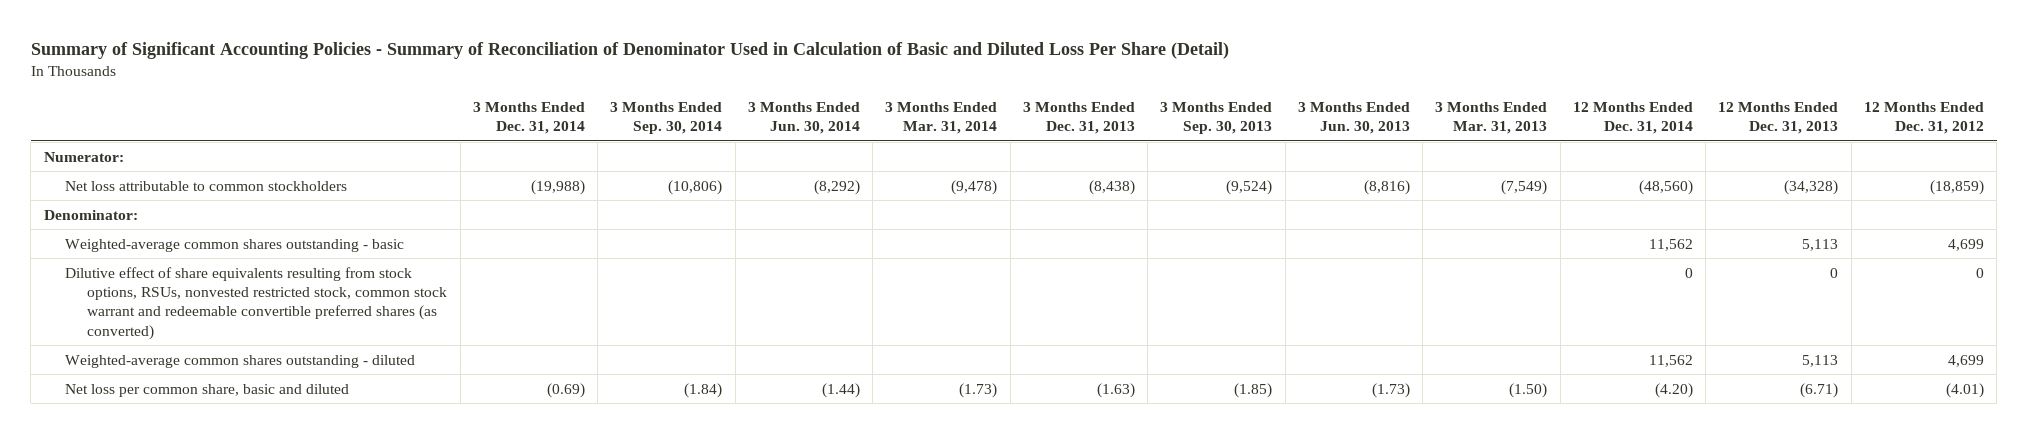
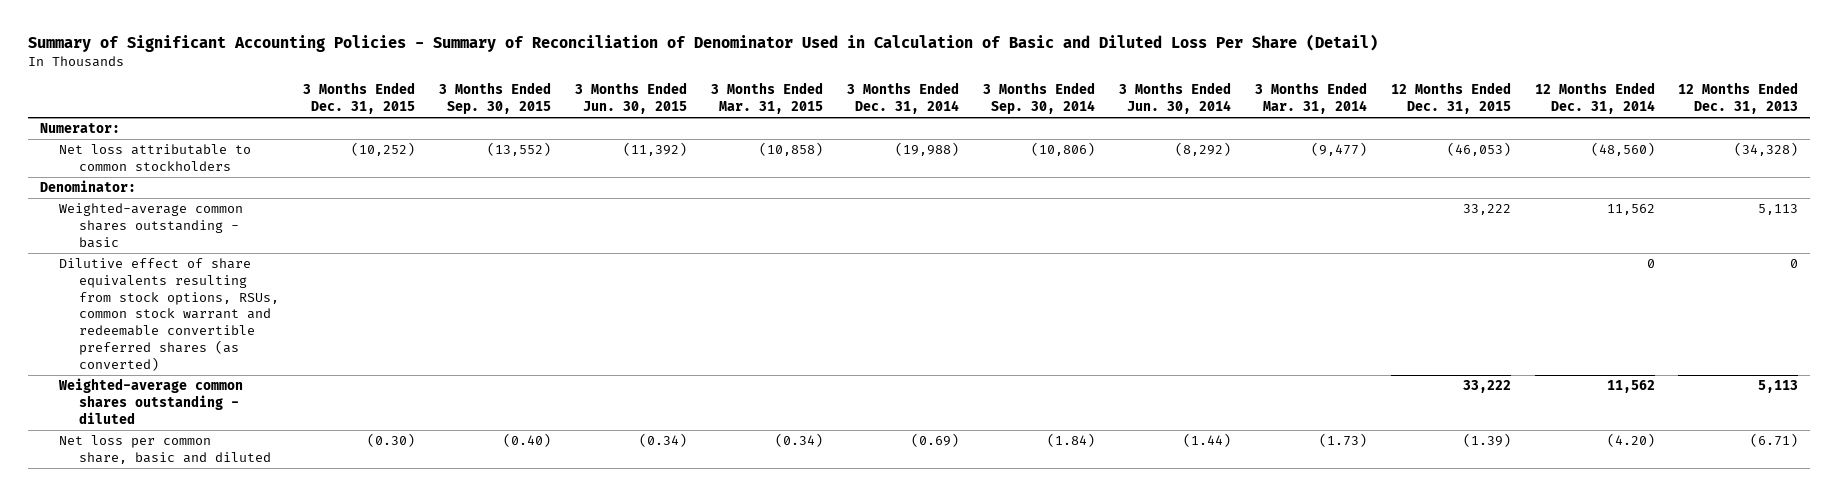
[1022,101,1135,135] 3 Months Ended Dec. 31, 2013 -> none
[1160,101,1273,135] 3 Months Ended Sep. 30, 2013 -> none
[1297,101,1410,135] 3 Months Ended Jun. 30, 2013 -> none
[1435,101,1548,135] 3 Months Ended Mar. 31, 2013 -> none
[1863,101,1984,135] 12 Months Ended Dec. 31, 2012 -> none
none -> [302,82,415,115] 3 Months Ended Dec. 31, 2015
none -> [438,82,551,115] 3 Months Ended Sep. 30, 2015
none -> [574,82,687,115] 3 Months Ended Jun. 30, 2015
none -> [710,82,823,115] 3 Months Ended Mar. 31, 2015
none -> [1390,82,1511,115] 12 Months Ended Dec. 31, 2015
[951,179,998,195] (9,478) -> [1310,142,1367,157] (9,477)
[65,266,448,340] Dilutive effect of share equivalents resulting from stock options, RSUs, nonvested restricted stock, common stock warrant and redeemable convertible preferred shares (as converted) -> [59,258,279,371] Dilutive effect of share equivalents resulting from stock options, RSUs, common stock warrant and redeemable convertible preferred shares (as converted)

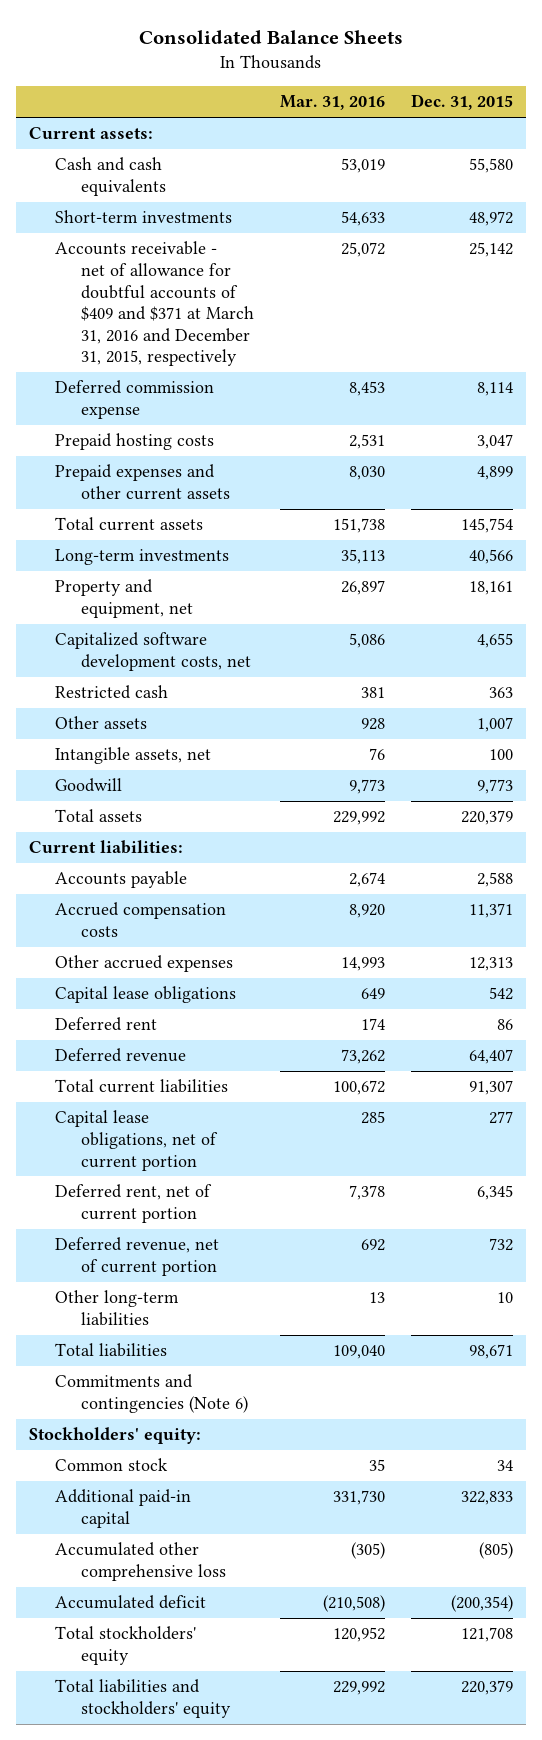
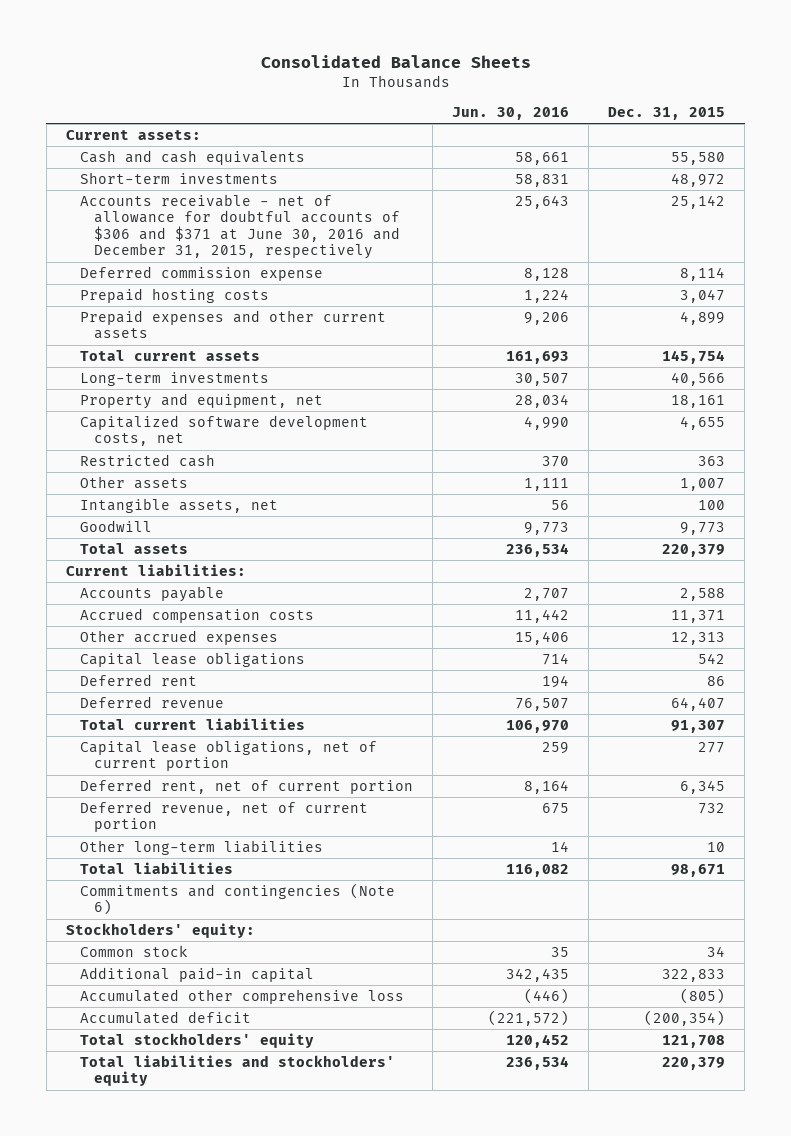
[279,95,385,111] Mar. 31, 2016 -> none
none -> [452,107,570,121] Jun. 30, 2016
[55,241,255,367] Accounts receivable - net of allowance for doubtful accounts of $409 and $371 at March 31, 2016 and December 31, 2015, respectively -> [80,194,401,260] Accounts receivable - net of allowance for doubtful accounts of $306 and $371 at June 30, 2016 and December 31, 2015, respectively

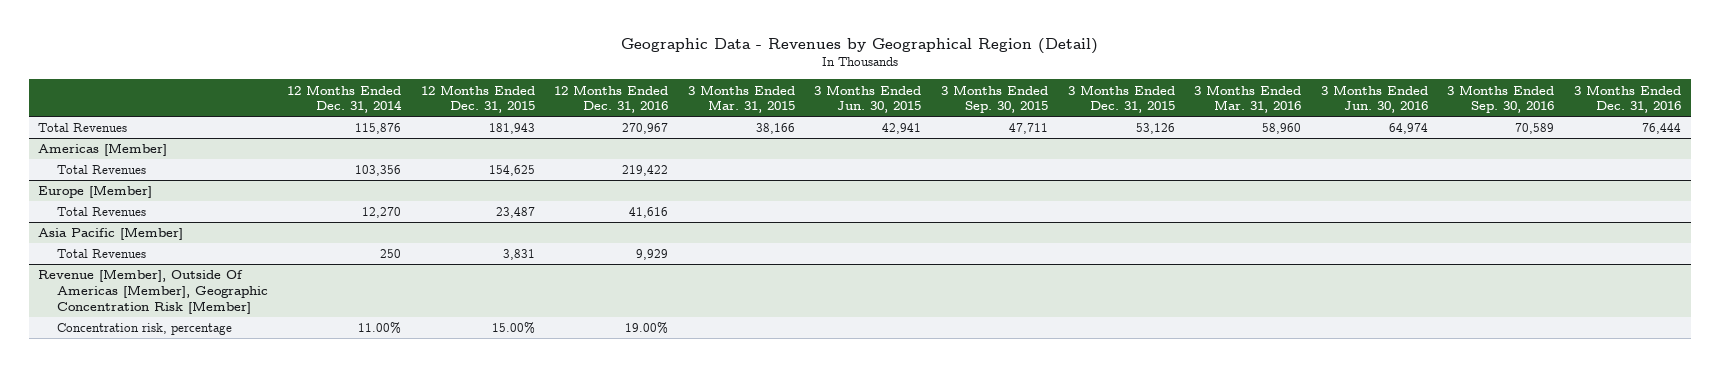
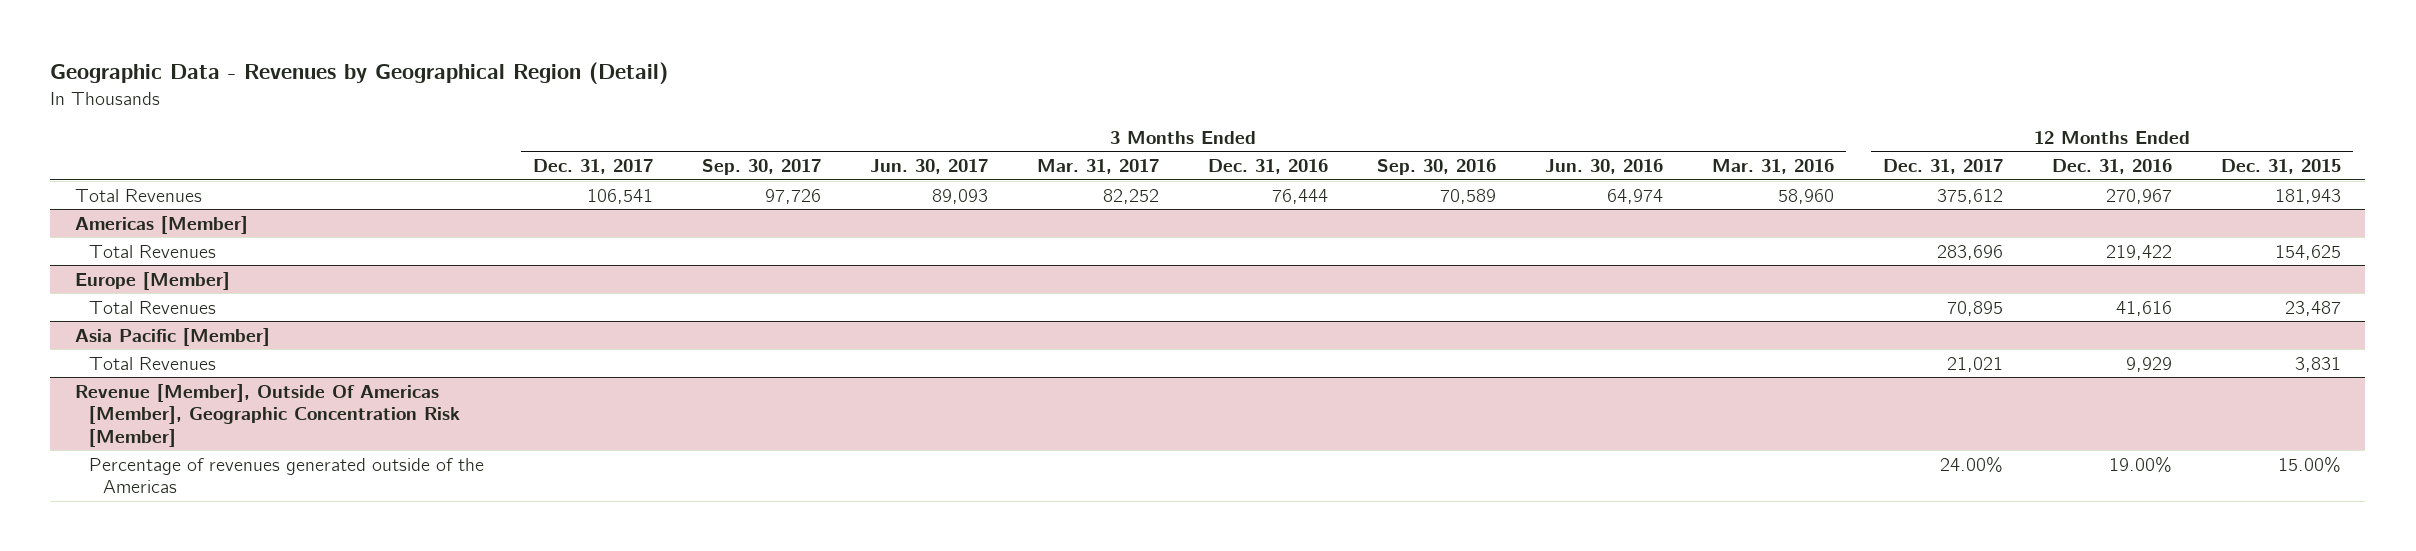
[287,84,403,114] 12 Months Ended Dec. 31, 2014 -> none
[687,84,795,114] 3 Months Ended Mar. 31, 2015 -> none
[814,84,922,114] 3 Months Ended Jun. 30, 2015 -> none
[940,84,1048,114] 3 Months Ended Sep. 30, 2015 -> none
[1067,84,1175,114] 3 Months Ended Dec. 31, 2015 -> none
none -> [532,159,653,175] Dec. 31, 2017
none -> [701,159,821,176] Sep. 30, 2017
none -> [869,159,988,175] Jun. 30, 2017
none -> [1036,159,1159,175] Mar. 31, 2017
none -> [1882,159,2003,175] Dec. 31, 2017
[56,323,232,336] Concentration risk, percentage -> [88,457,484,494] Percentage of revenues generated outside of the Americas

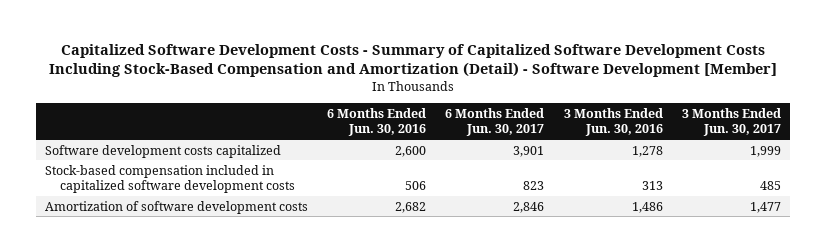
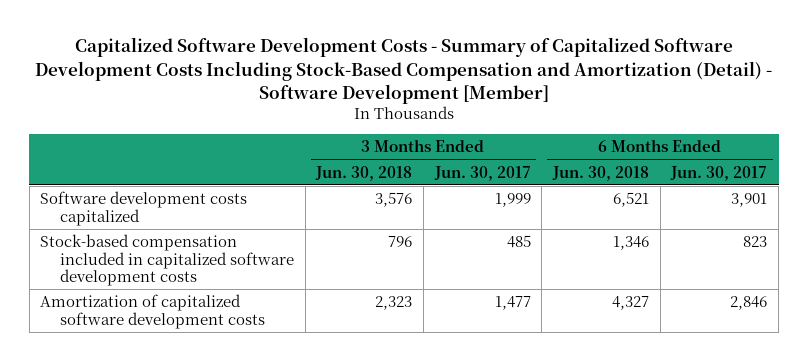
[327,108,427,137] 6 Months Ended Jun. 30, 2016 -> none
[563,108,663,137] 3 Months Ended Jun. 30, 2016 -> none
none -> [315,165,413,181] Jun. 30, 2018
none -> [552,165,650,181] Jun. 30, 2018
[45,200,309,214] Amortization of software development costs -> [40,294,265,329] Amortization of capitalized software development costs

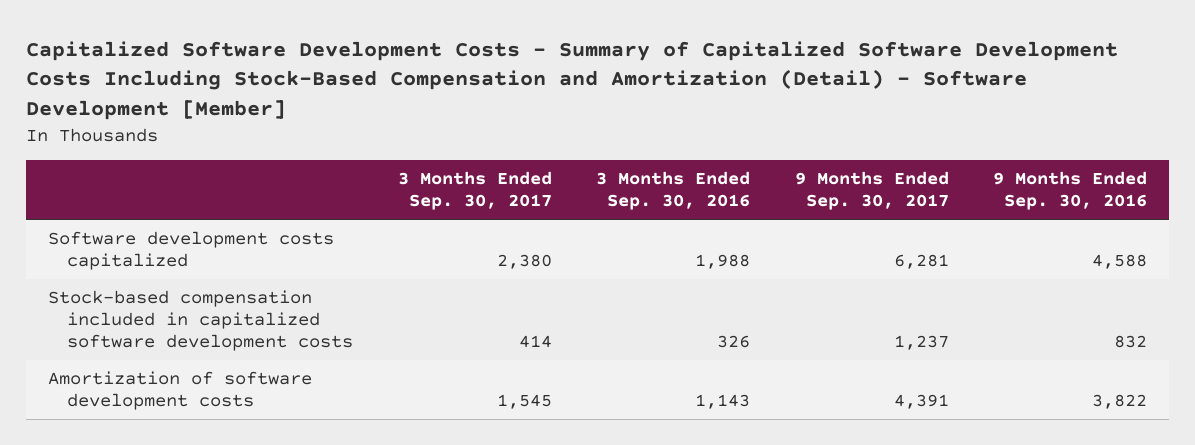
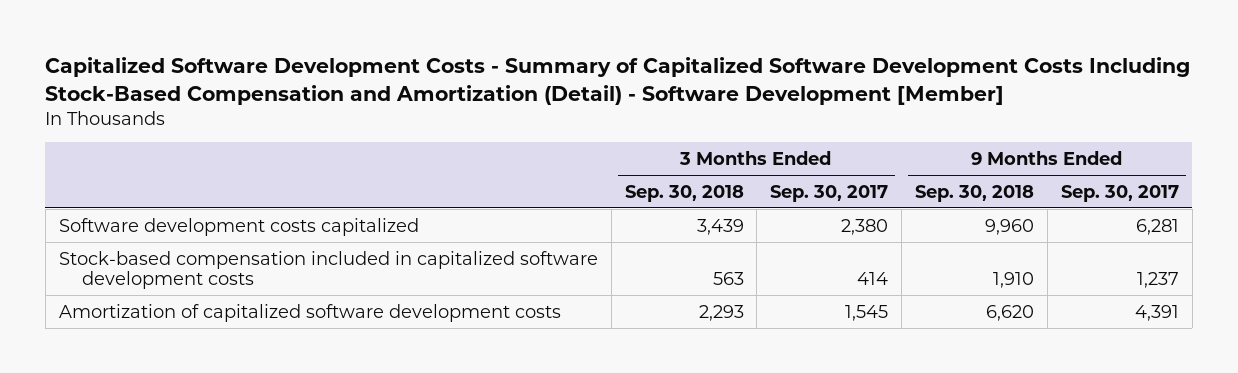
[596,171,751,211] 3 Months Ended Sep. 30, 2016 -> none
[992,171,1147,211] 9 Months Ended Sep. 30, 2016 -> none
none -> [624,184,744,202] Sep. 30, 2018
none -> [915,184,1035,202] Sep. 30, 2018
[47,370,312,411] Amortization of software development costs -> [58,303,561,322] Amortization of capitalized software development costs

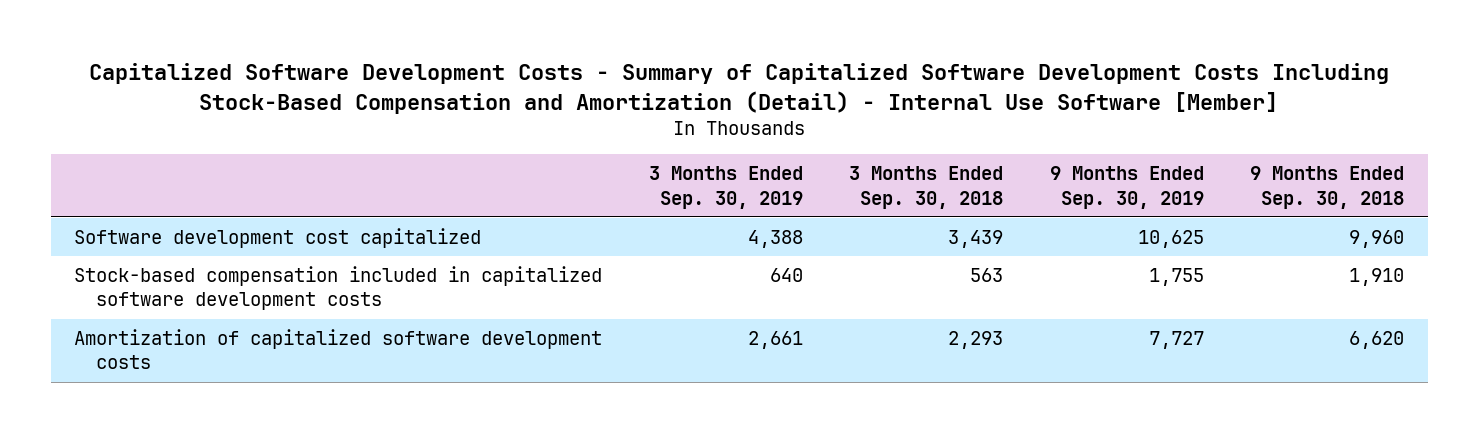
[45,57,1191,105] Capitalized Software Development Costs - Summary of Capitalized Software Development Costs Including Stock-Based Compensation and Amortization (Detail) - Software Development [Member] -> [89,63,1390,114] Capitalized Software Development Costs - Summary of Capitalized Software Development Costs Including Stock-Based Compensation and Amortization (Detail) - Internal Use Software [Member]
[770,184,889,202] Sep. 30, 2017 -> none
[1060,184,1179,202] Sep. 30, 2017 -> none
none -> [648,166,803,209] 3 Months Ended Sep. 30, 2019
none -> [1049,166,1204,209] 9 Months Ended Sep. 30, 2019
[58,217,419,236] Software development costs capitalized -> [74,228,482,249] Software development cost capitalized

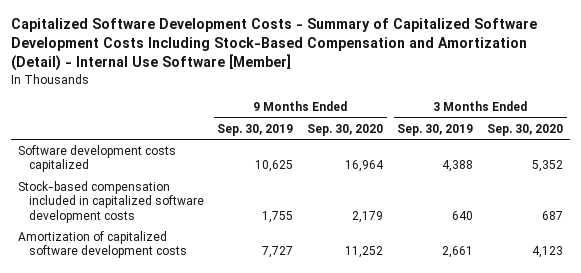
[849,166,1004,209] 3 Months Ended Sep. 30, 2018 -> none
[1250,166,1405,209] 9 Months Ended Sep. 30, 2018 -> none
none -> [307,123,384,136] Sep. 30, 2020
none -> [487,123,564,136] Sep. 30, 2020
[74,228,482,249] Software development cost capitalized -> [17,145,176,173] Software development costs capitalized

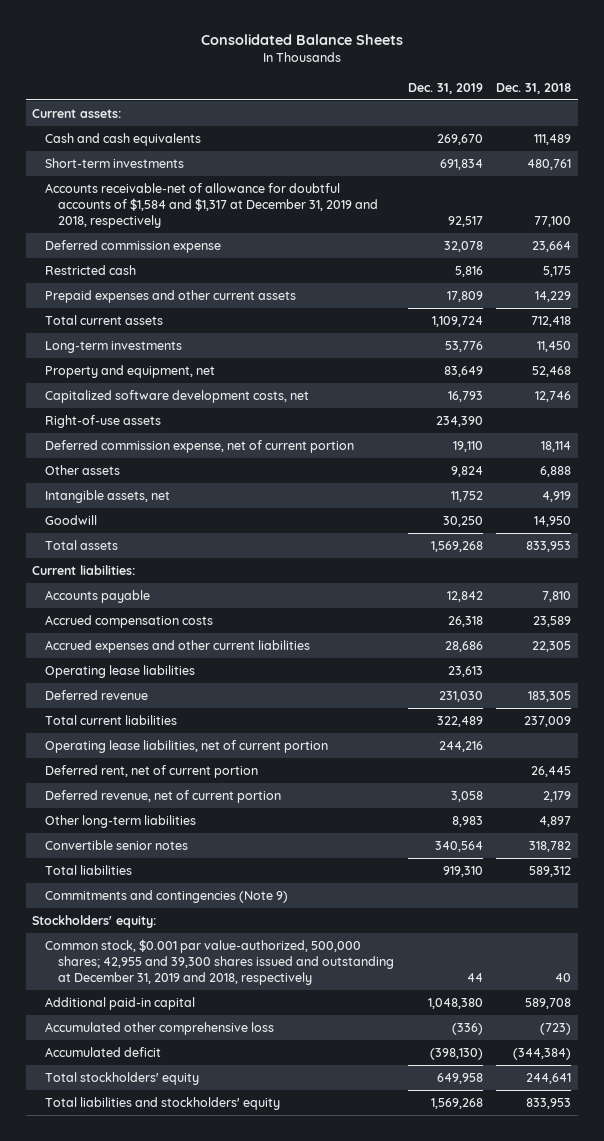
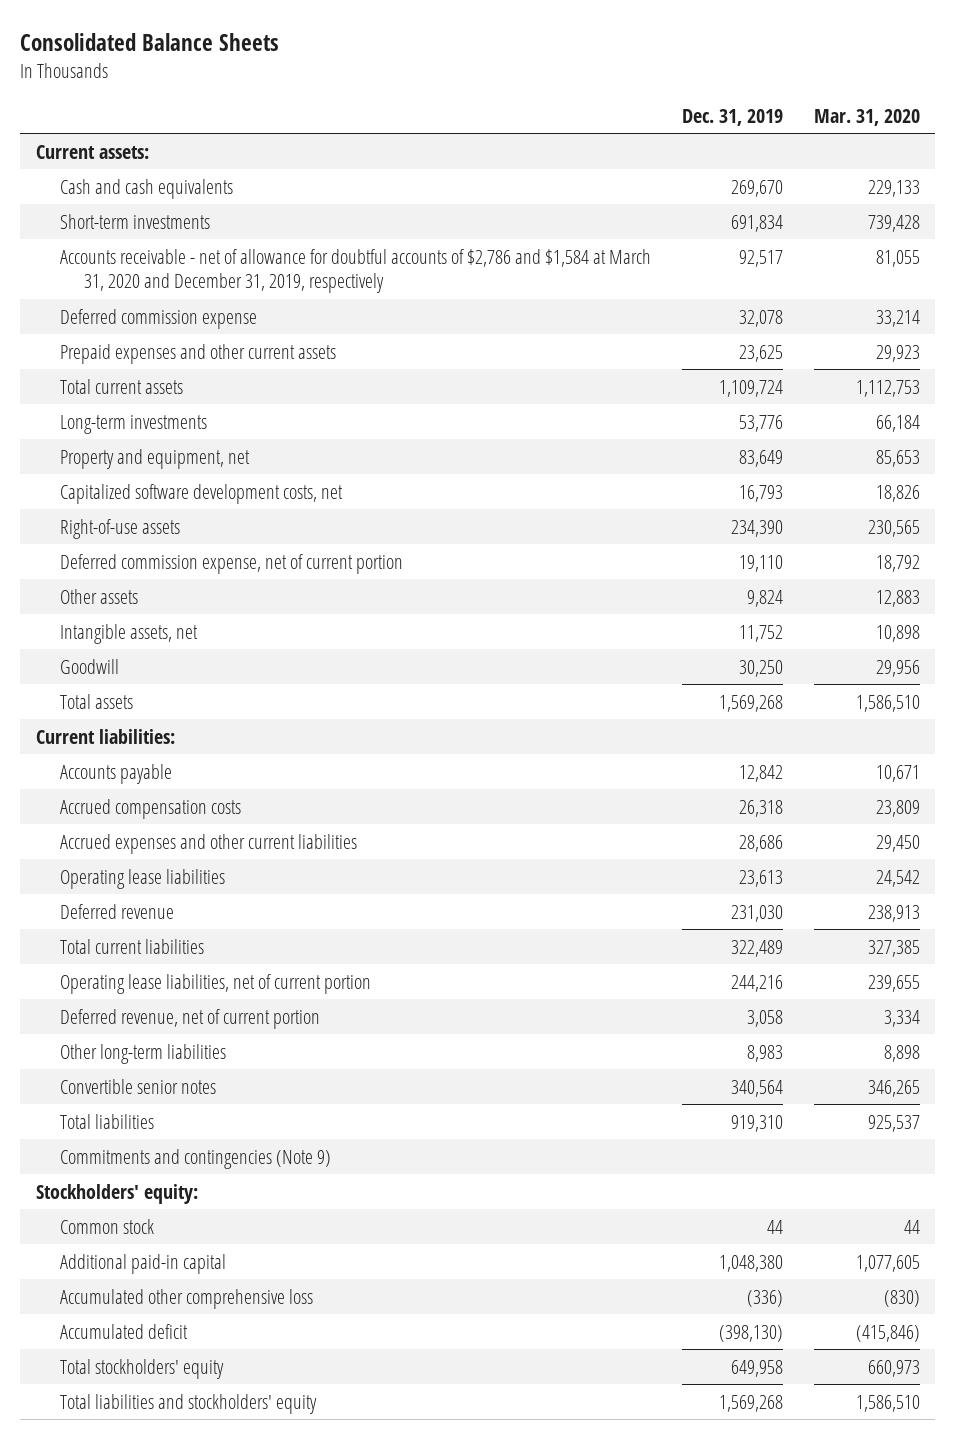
[496,82,572,94] Dec. 31, 2018 -> none
none -> [813,108,920,126] Mar. 31, 2020
[45,182,378,228] Accounts receivable-net of allowance for doubtful accounts of $1,584 and $1,317 at December 31, 2019 and 2018, respectively -> [59,248,651,293] Accounts receivable - net of allowance for doubtful accounts of $2,786 and $1,584 at March 31, 2020 and December 31, 2019, respectively
[45,264,137,275] Restricted cash -> none
[446,290,483,302] 17,809 -> [738,344,783,362] 23,625
[45,764,259,778] Deferred rent, net of current portion -> none
[45,938,394,985] Common stock, $0.001 par value-authorized, 500,000 shares; 42,955 and 39,300 shares issued and outstanding at December 31, 2019 and 2018, respectively -> [59,1218,154,1234] Common stock

